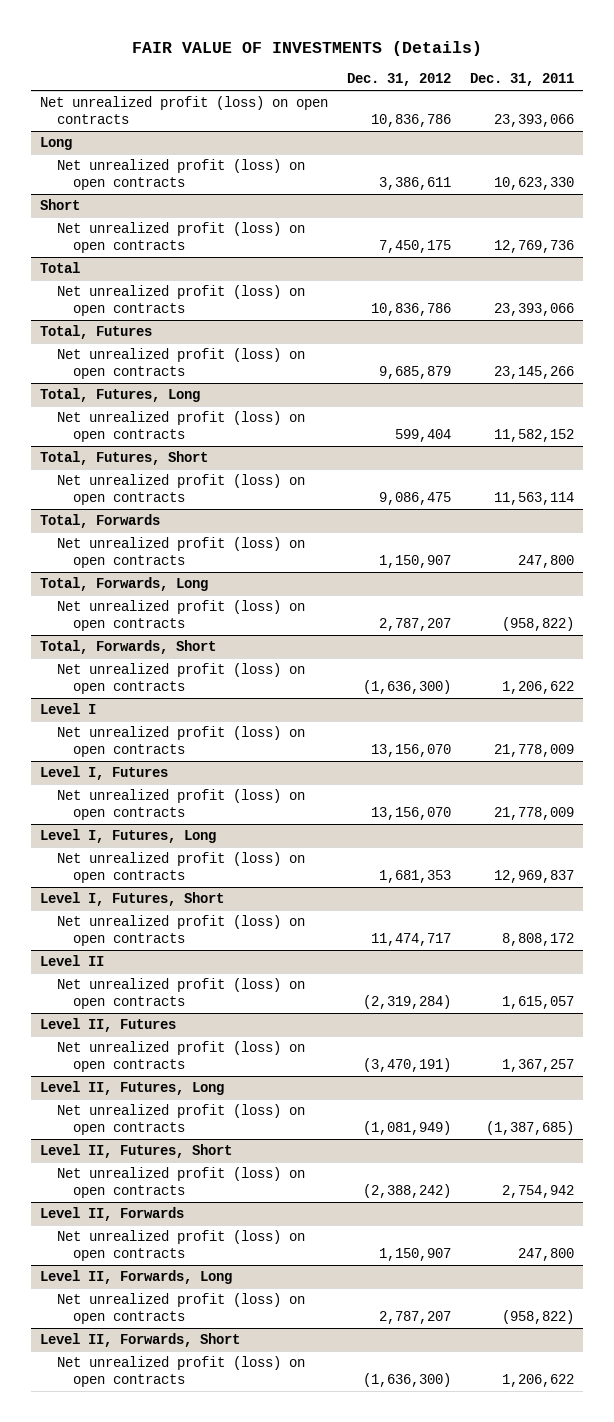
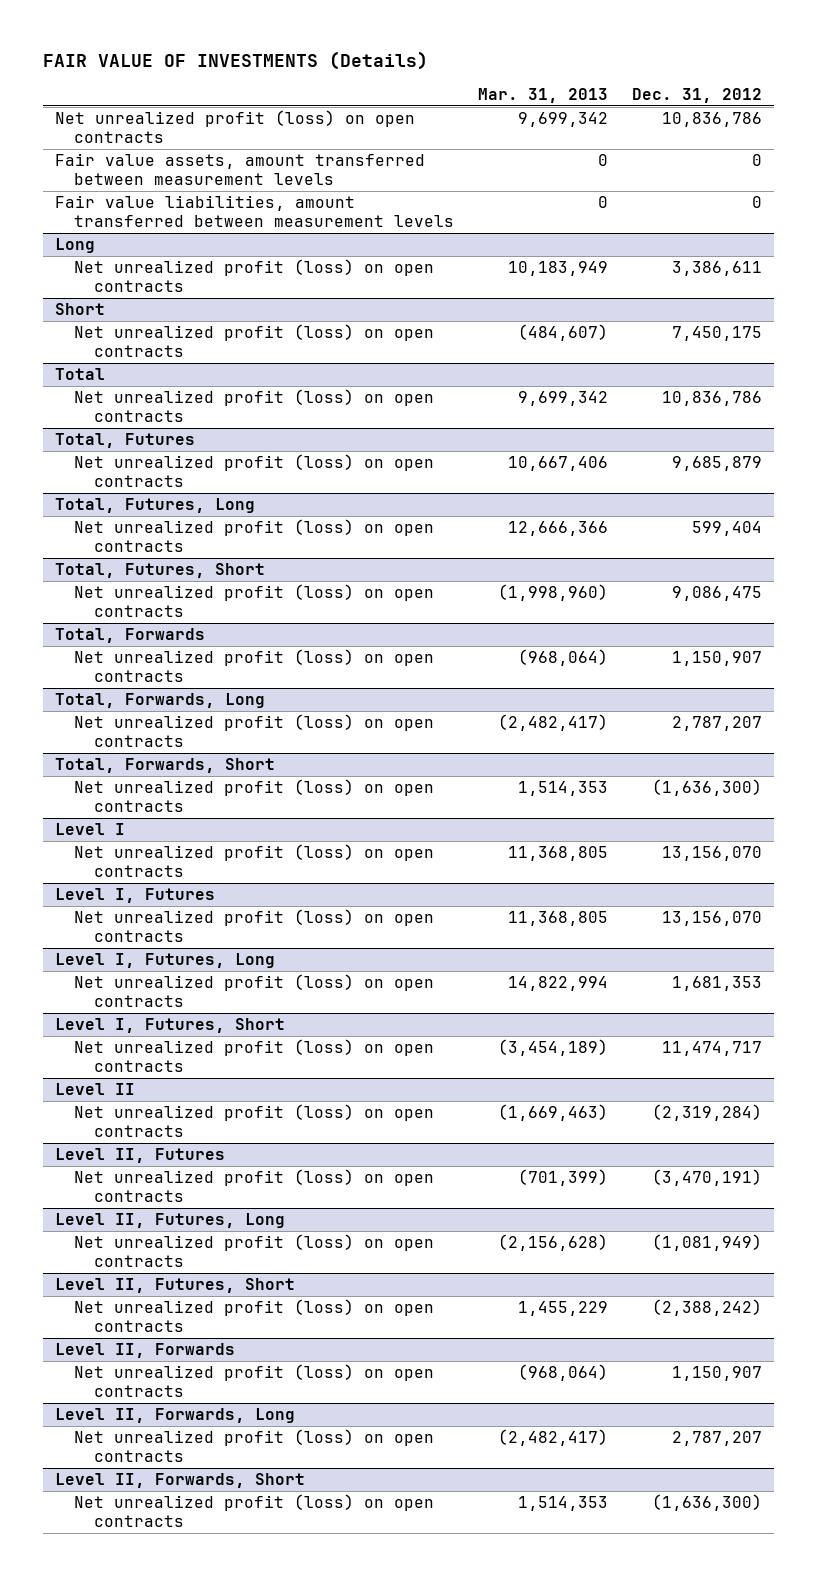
[469,73,574,87] Dec. 31, 2011 -> none
none -> [478,87,609,103] Mar. 31, 2013
none -> [54,153,425,186] Fair value assets, amount transferred between measurement levels
none -> [54,195,455,228] Fair value liabilities, amount transferred between measurement levels

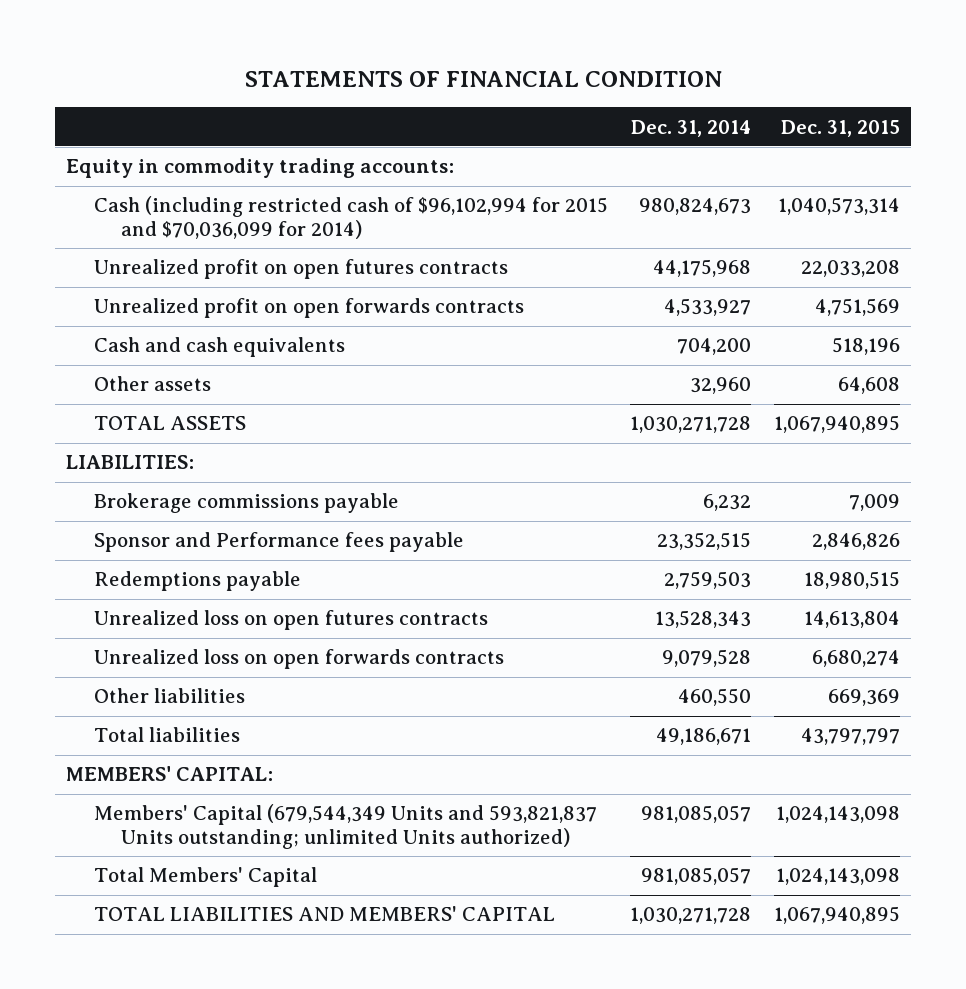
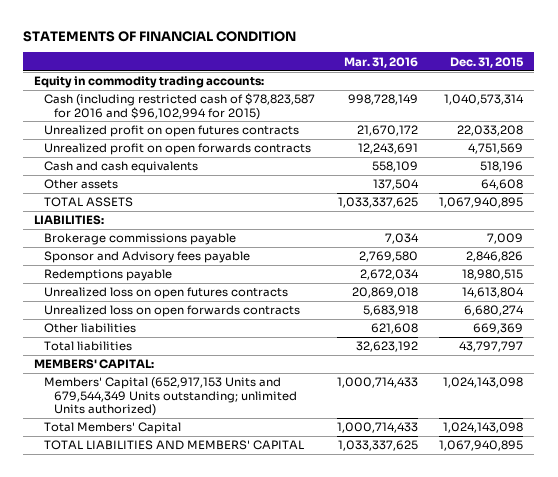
[631,119,752,137] Dec. 31, 2014 -> none
none -> [343,56,418,68] Mar. 31, 2016
[93,196,608,239] Cash (including restricted cash of $96,102,994 for 2015 and $70,036,099 for 2014) -> [43,93,315,120] Cash (including restricted cash of $78,823,587 for 2016 and $96,102,994 for 2015)
[93,532,464,553] Sponsor and Performance fees payable -> [43,251,250,264] Sponsor and Advisory fees payable
[93,804,597,849] Members' Capital (679,544,349 Units and 593,821,837 Units outstanding; unlimited Units authorized) -> [43,377,297,416] Members' Capital (652,917,153 Units and 679,544,349 Units outstanding; unlimited Units authorized)

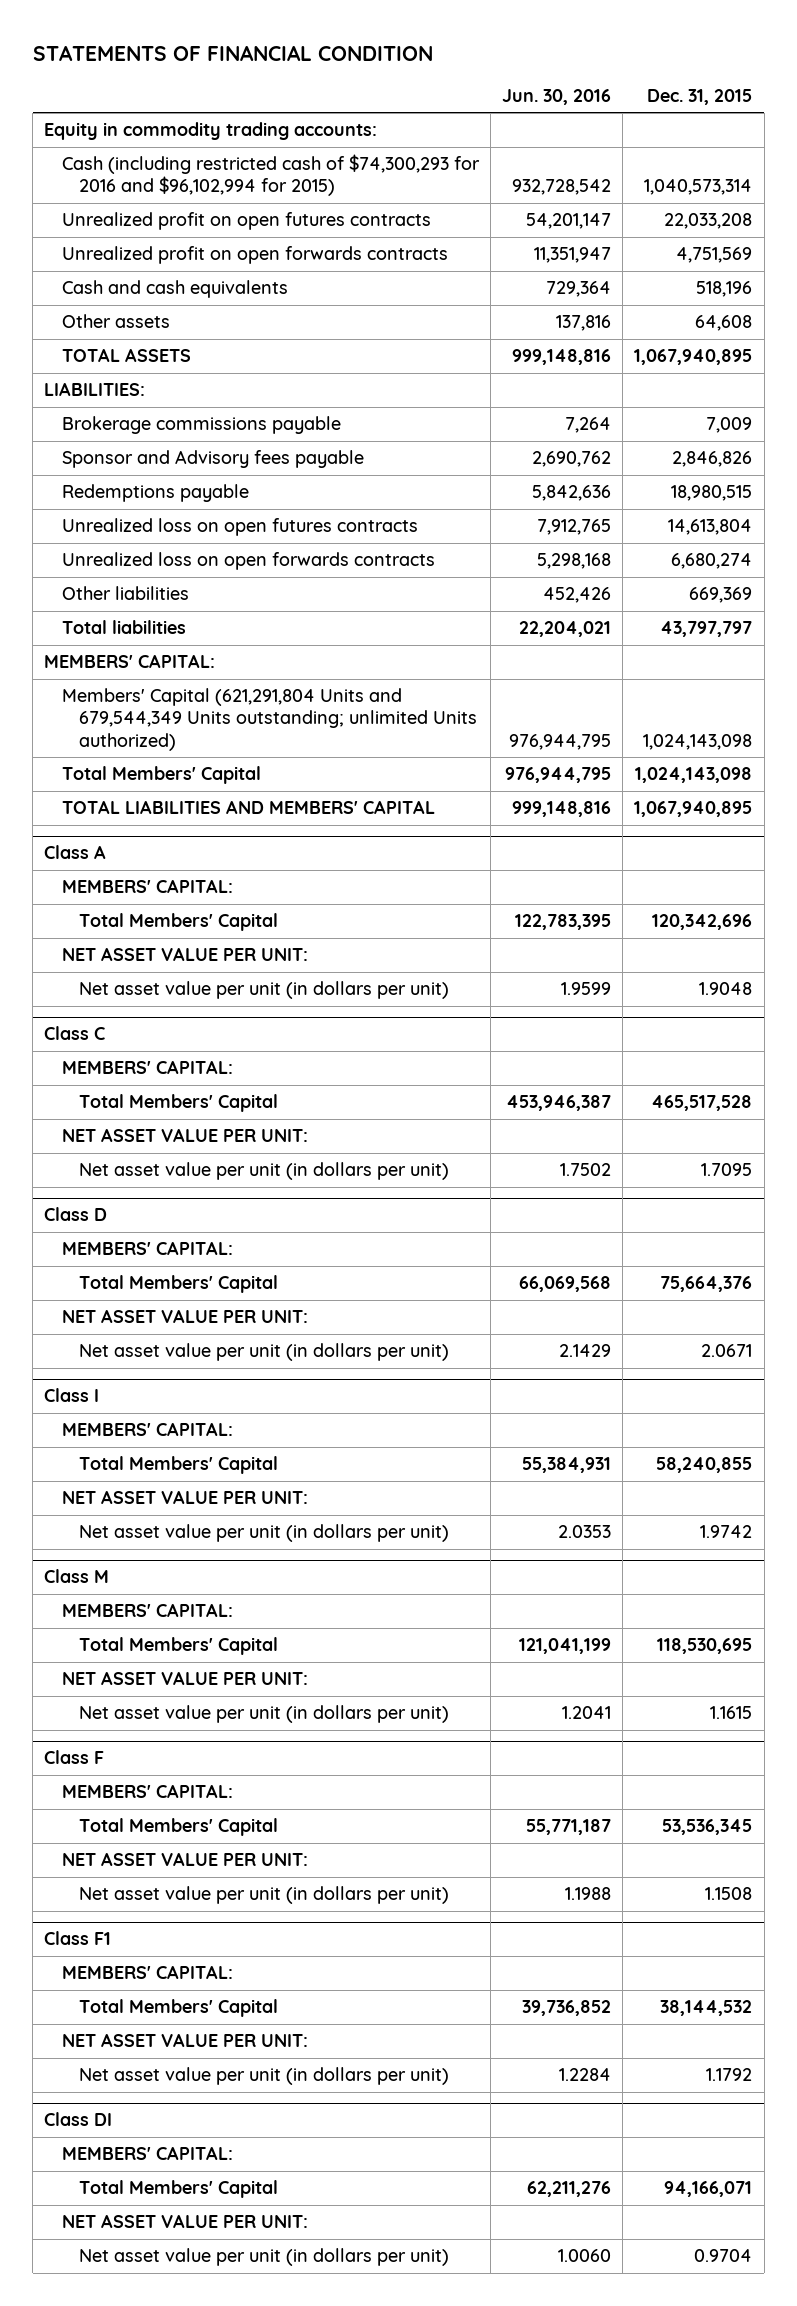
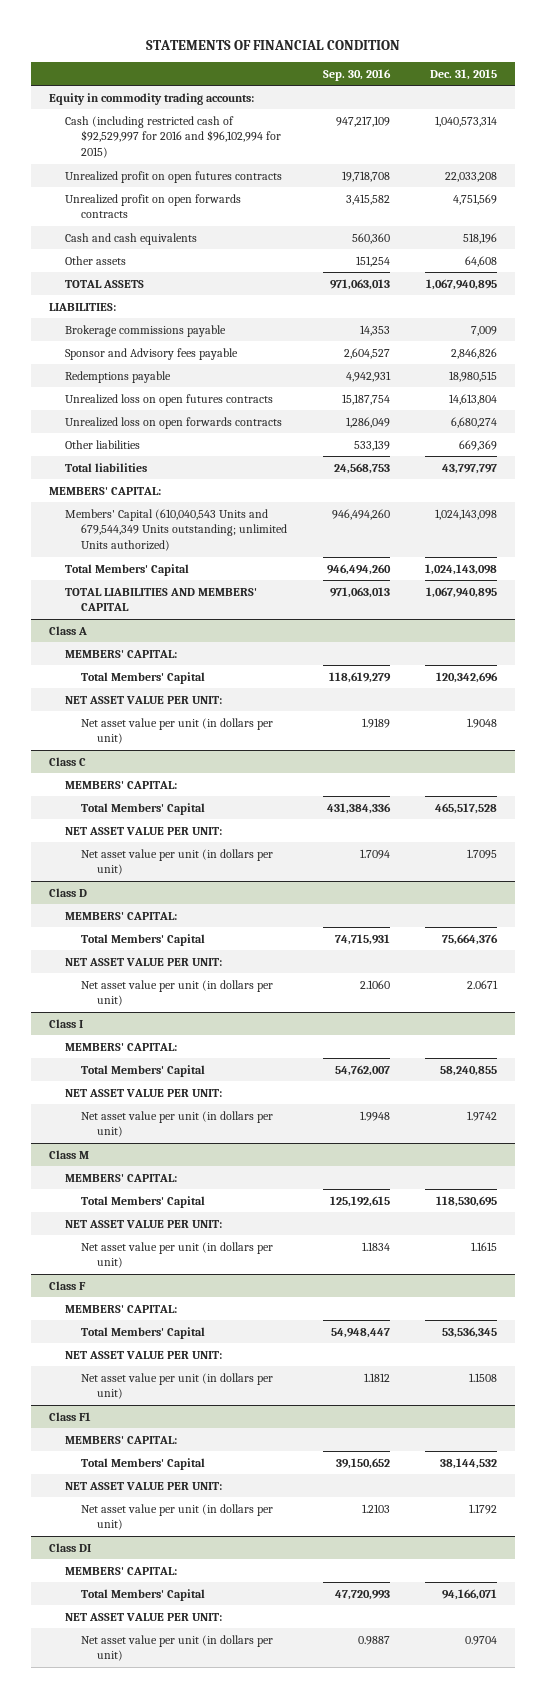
[502,88,612,105] Jun. 30, 2016 -> none
none -> [322,68,391,81] Sep. 30, 2016
[61,154,480,197] Cash (including restricted cash of $74,300,293 for 2016 and $96,102,994 for 2015) -> [64,115,282,159] Cash (including restricted cash of $92,529,997 for 2016 and $96,102,994 for 2015)
[61,688,477,751] Members' Capital (621,291,804 Units and 679,544,349 Units outstanding; unlimited Units authorized) -> [64,508,288,552] Members' Capital (610,040,543 Units and 679,544,349 Units outstanding; unlimited Units authorized)

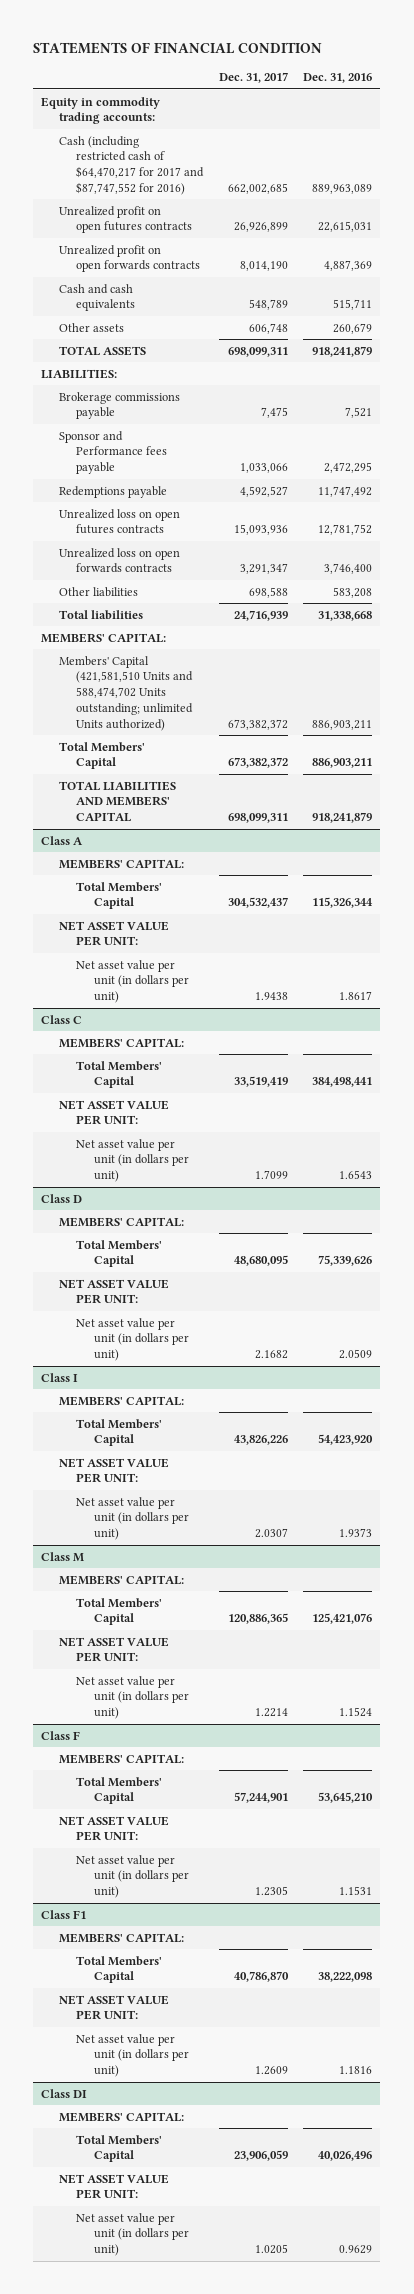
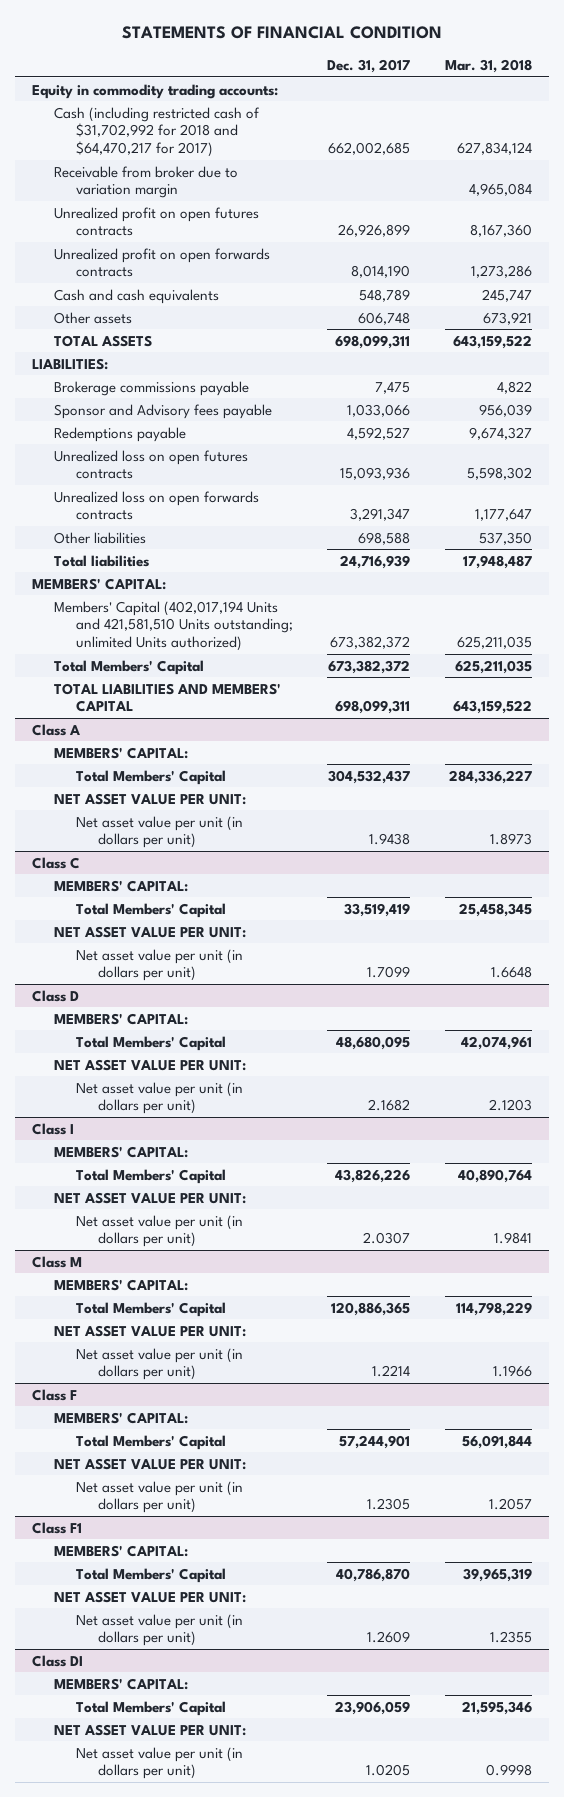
[303,72,373,83] Dec. 31, 2016 -> none
none -> [444,59,532,74] Mar. 31, 2018
[58,135,205,195] Cash (including restricted cash of $64,470,217 for 2017 and $87,747,552 for 2016) -> [53,106,260,158] Cash (including restricted cash of $31,702,992 for 2018 and $64,470,217 for 2017)
none -> [53,165,238,199] Receivable from broker due to variation margin
[58,430,168,475] Sponsor and Performance fees payable -> [53,403,272,419] Sponsor and Advisory fees payable
[58,655,194,731] Members' Capital (421,581,510 Units and 588,474,702 Units outstanding; unlimited Units authorized) -> [53,600,293,652] Members' Capital (402,017,194 Units and 421,581,510 Units outstanding; unlimited Units authorized)

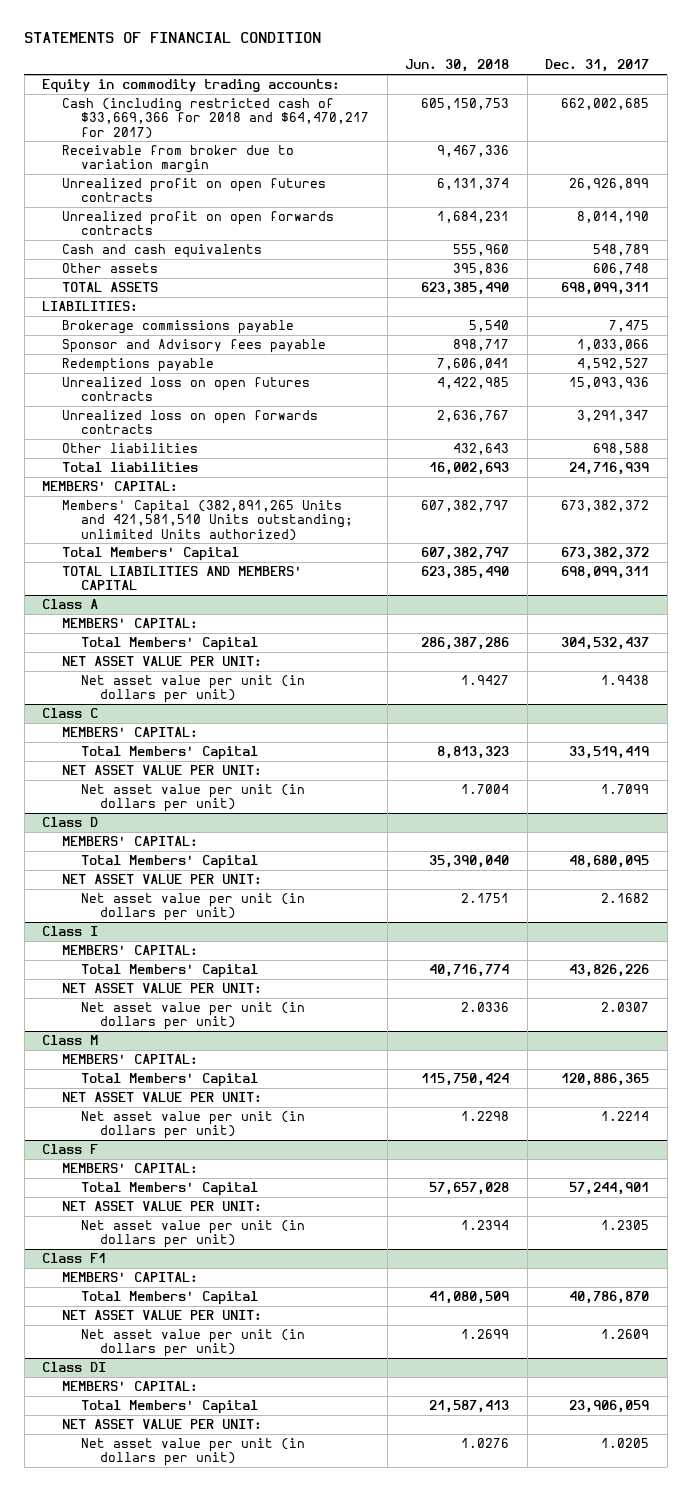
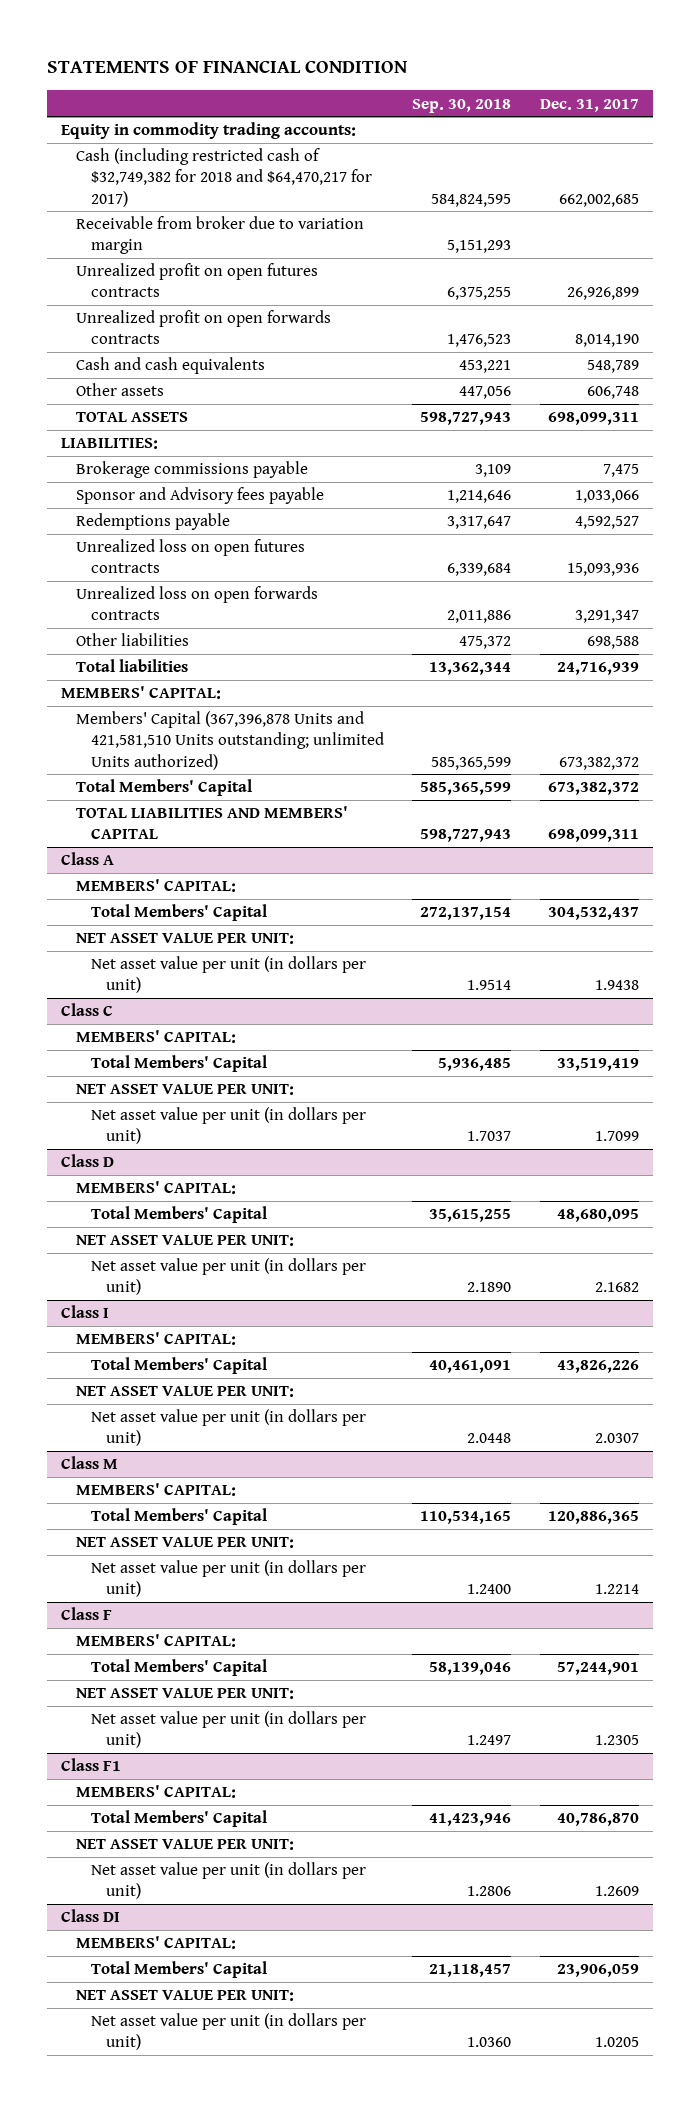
[405,59,510,73] Jun. 30, 2018 -> none
none -> [412,98,512,113] Sep. 30, 2018
[61,98,369,139] Cash (including restricted cash of $33,669,366 for 2018 and $64,470,217 for 2017) -> [76,148,372,207] Cash (including restricted cash of $32,749,382 for 2018 and $64,470,217 for 2017)
[61,500,353,541] Members' Capital (382,891,265 Units and 421,581,510 Units outstanding; unlimited Units authorized) -> [76,711,384,770] Members' Capital (367,396,878 Units and 421,581,510 Units outstanding; unlimited Units authorized)

